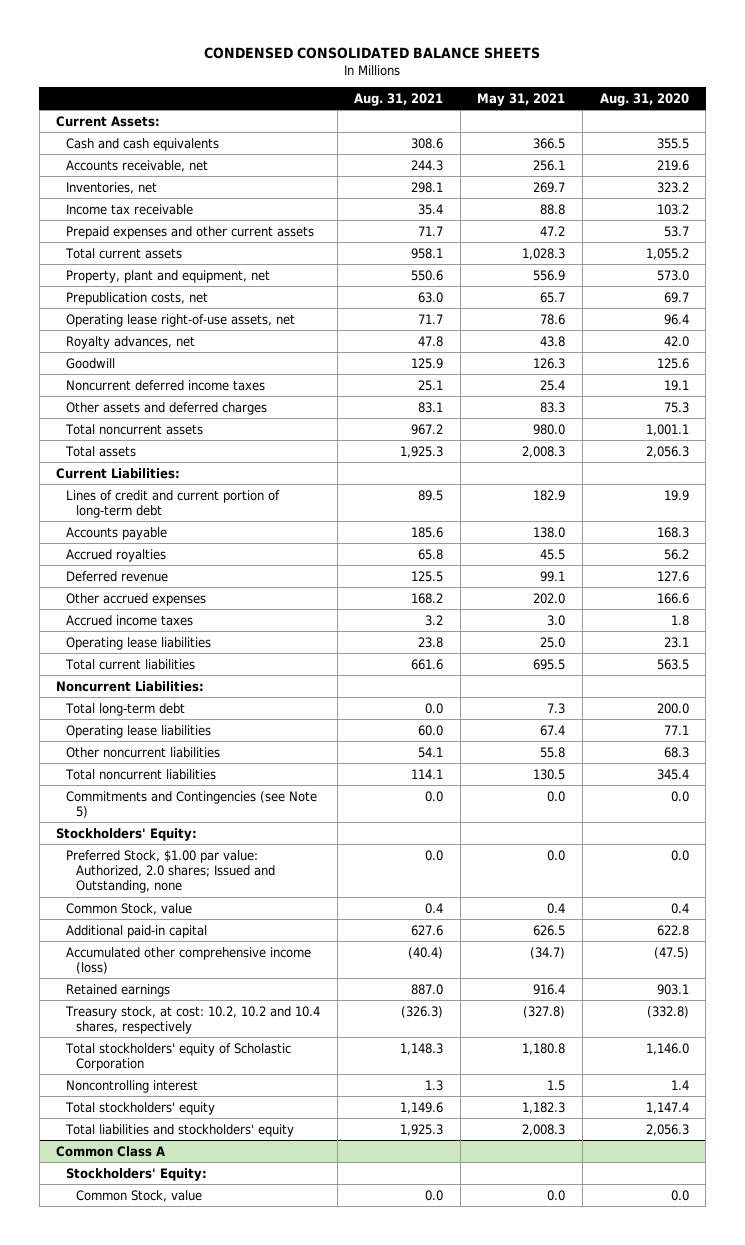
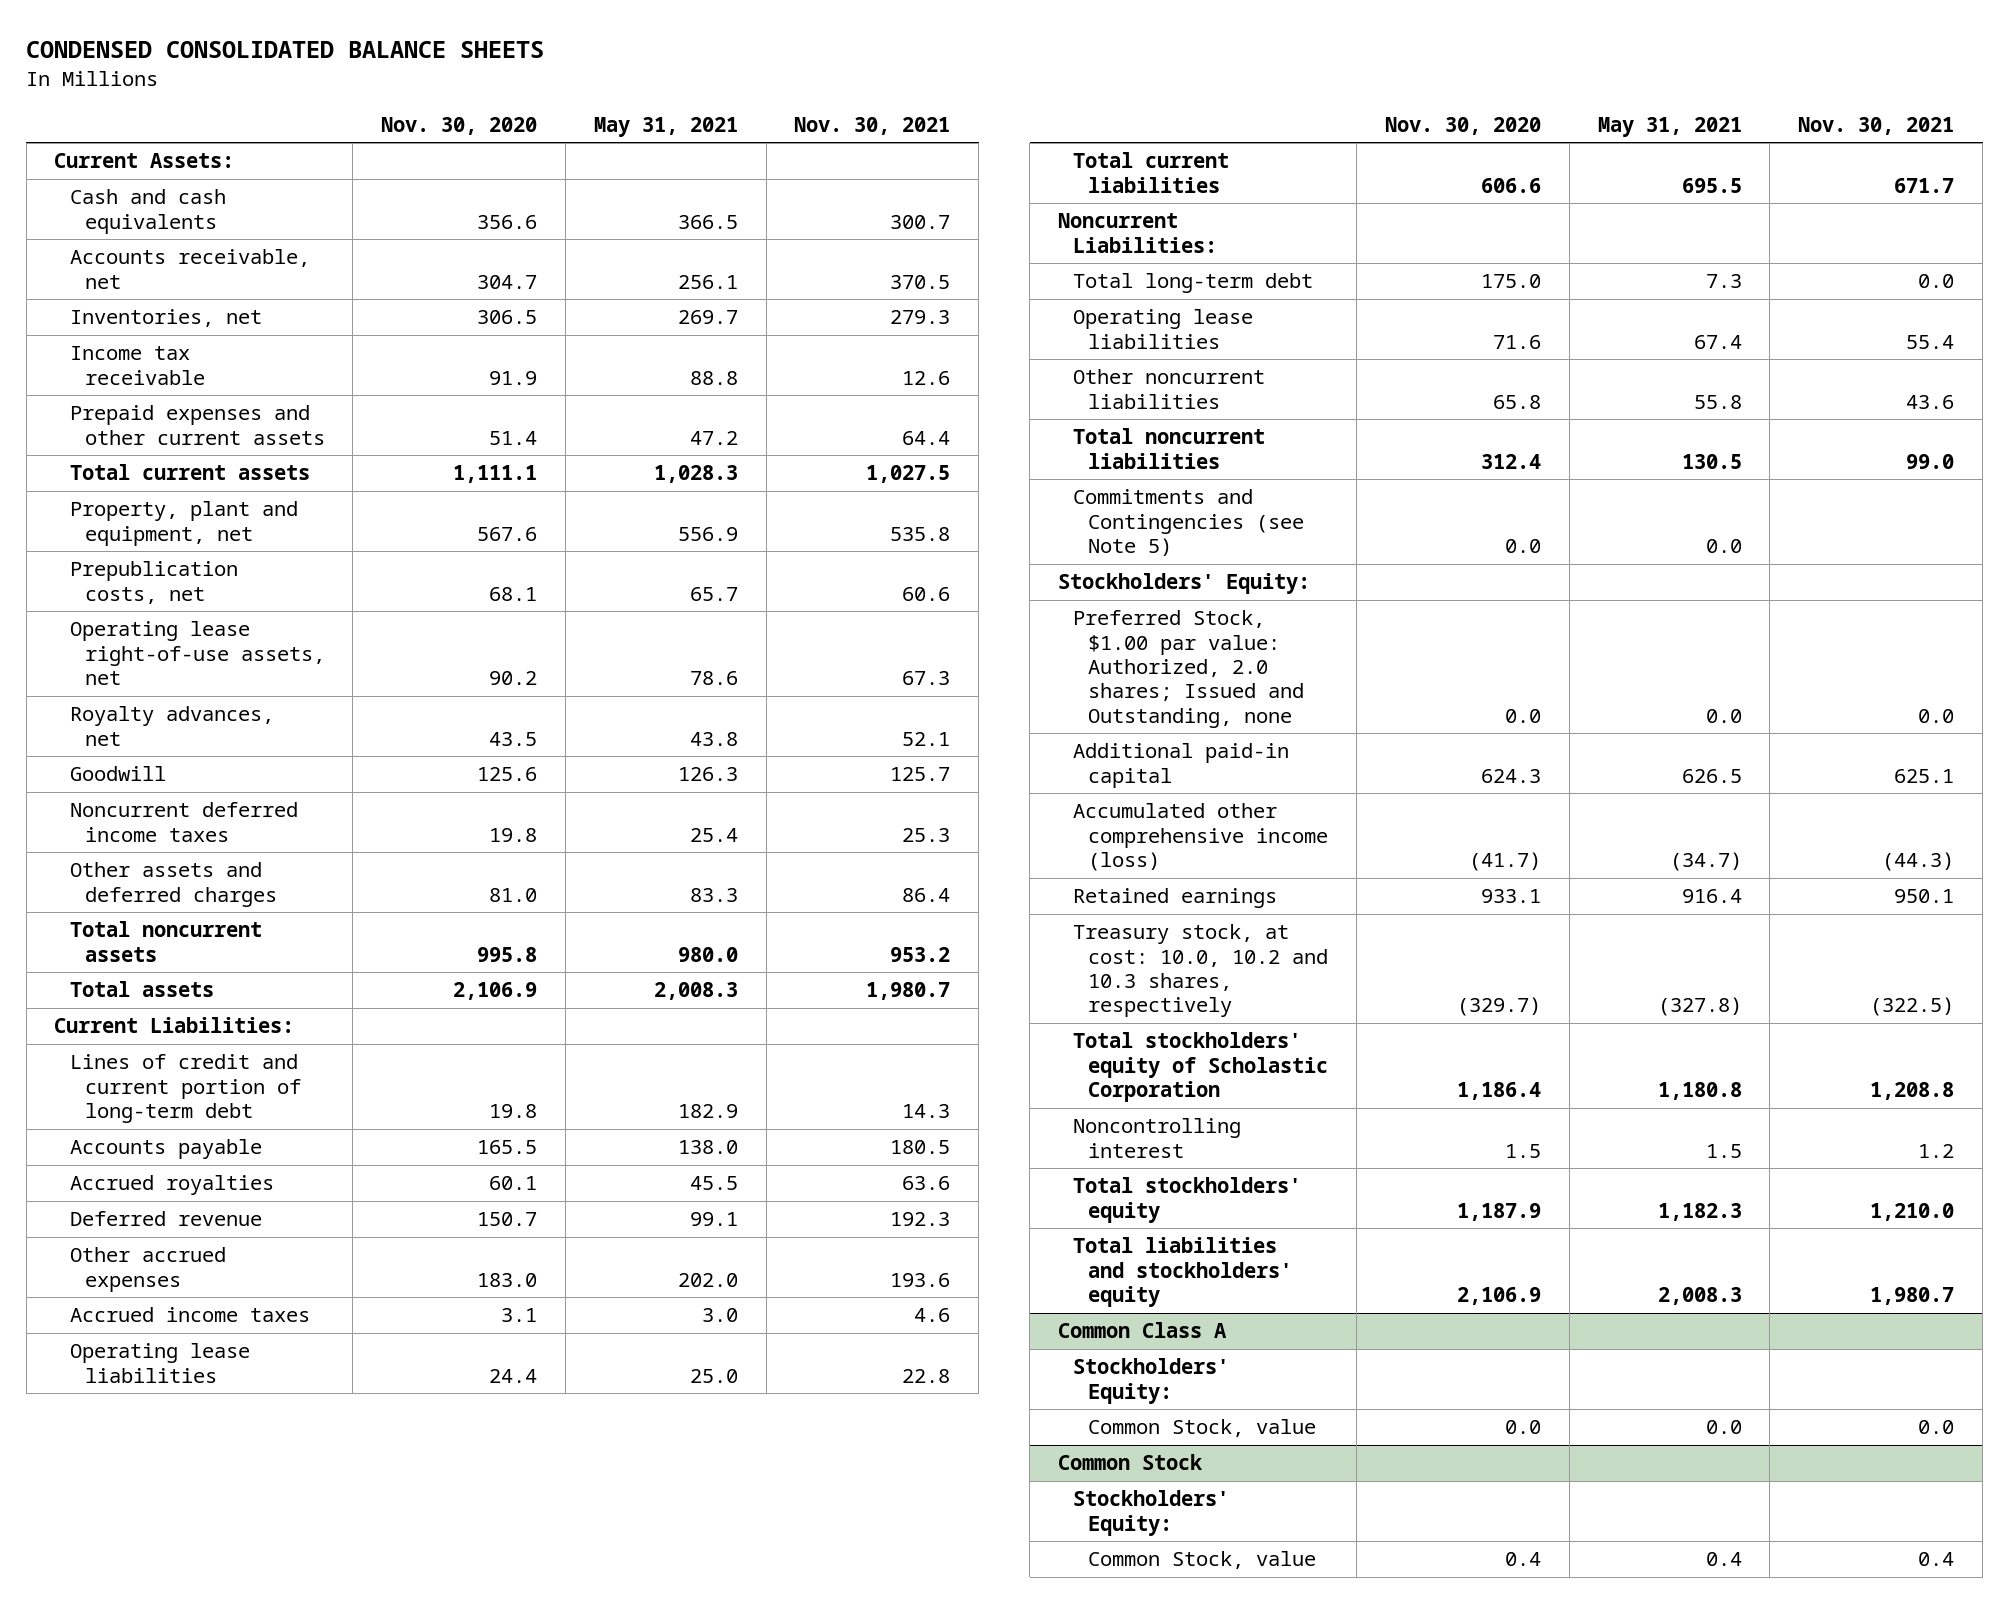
[354,92,444,106] Aug. 31, 2021 -> none
[599,92,689,106] Aug. 31, 2020 -> none
none -> [381,116,538,135] Nov. 30, 2020
none -> [794,116,951,135] Nov. 30, 2021
[65,902,192,915] Common Stock, value -> none
[64,1005,320,1034] Treasury stock, at cost: 10.2, 10.2 and 10.4 shares, respectively -> [1073,924,1329,1018] Treasury stock, at cost: 10.0, 10.2 and 10.3 shares, respectively
none -> [1058,1454,1203,1471] Common Stock
none -> [1073,1490,1230,1536] Stockholders' Equity:
none -> [1088,1551,1317,1570] Common Stock, value

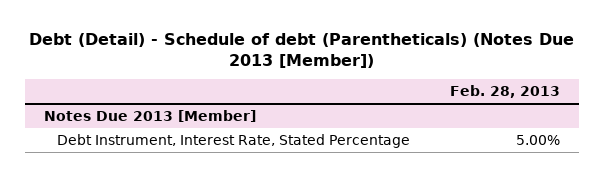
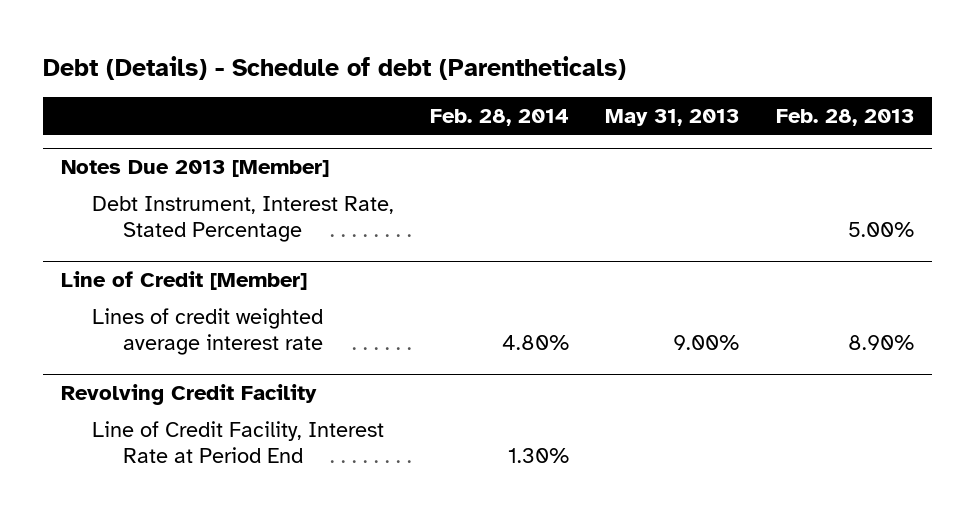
[28,33,574,69] Debt (Detail) - Schedule of debt (Parentheticals) (Notes Due 2013 [Member]) -> [42,55,626,80] Debt (Details) - Schedule of debt (Parentheticals)
none -> [430,109,570,127] Feb. 28, 2014
none -> [605,109,740,127] May 31, 2013
none -> [60,270,307,290] Line of Credit [Member]
none -> [91,307,323,355] Lines of credit weighted average interest rate
none -> [60,383,317,405] Revolving Credit Facility
none -> [91,420,384,463] Line of Credit Facility, Interest Rate at Period End

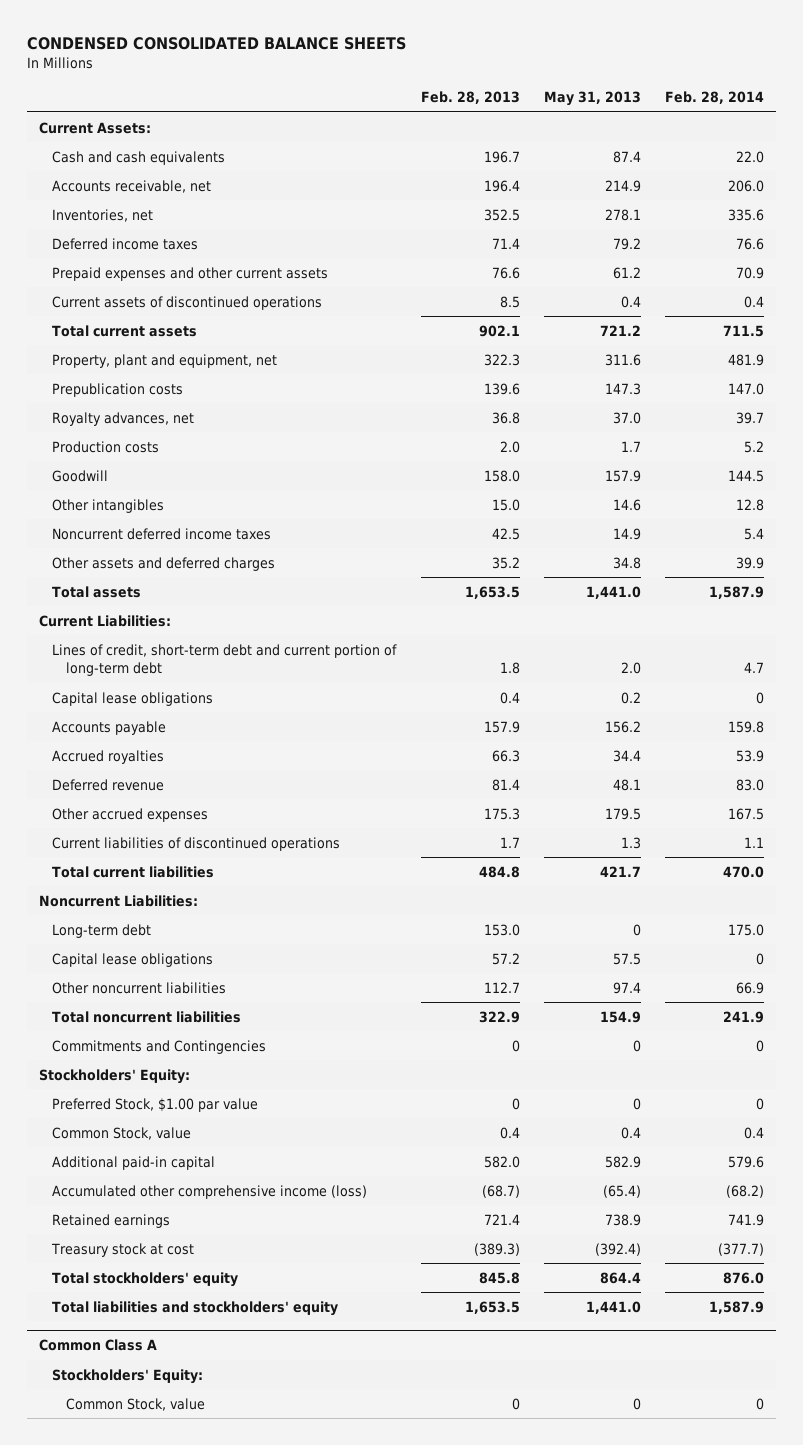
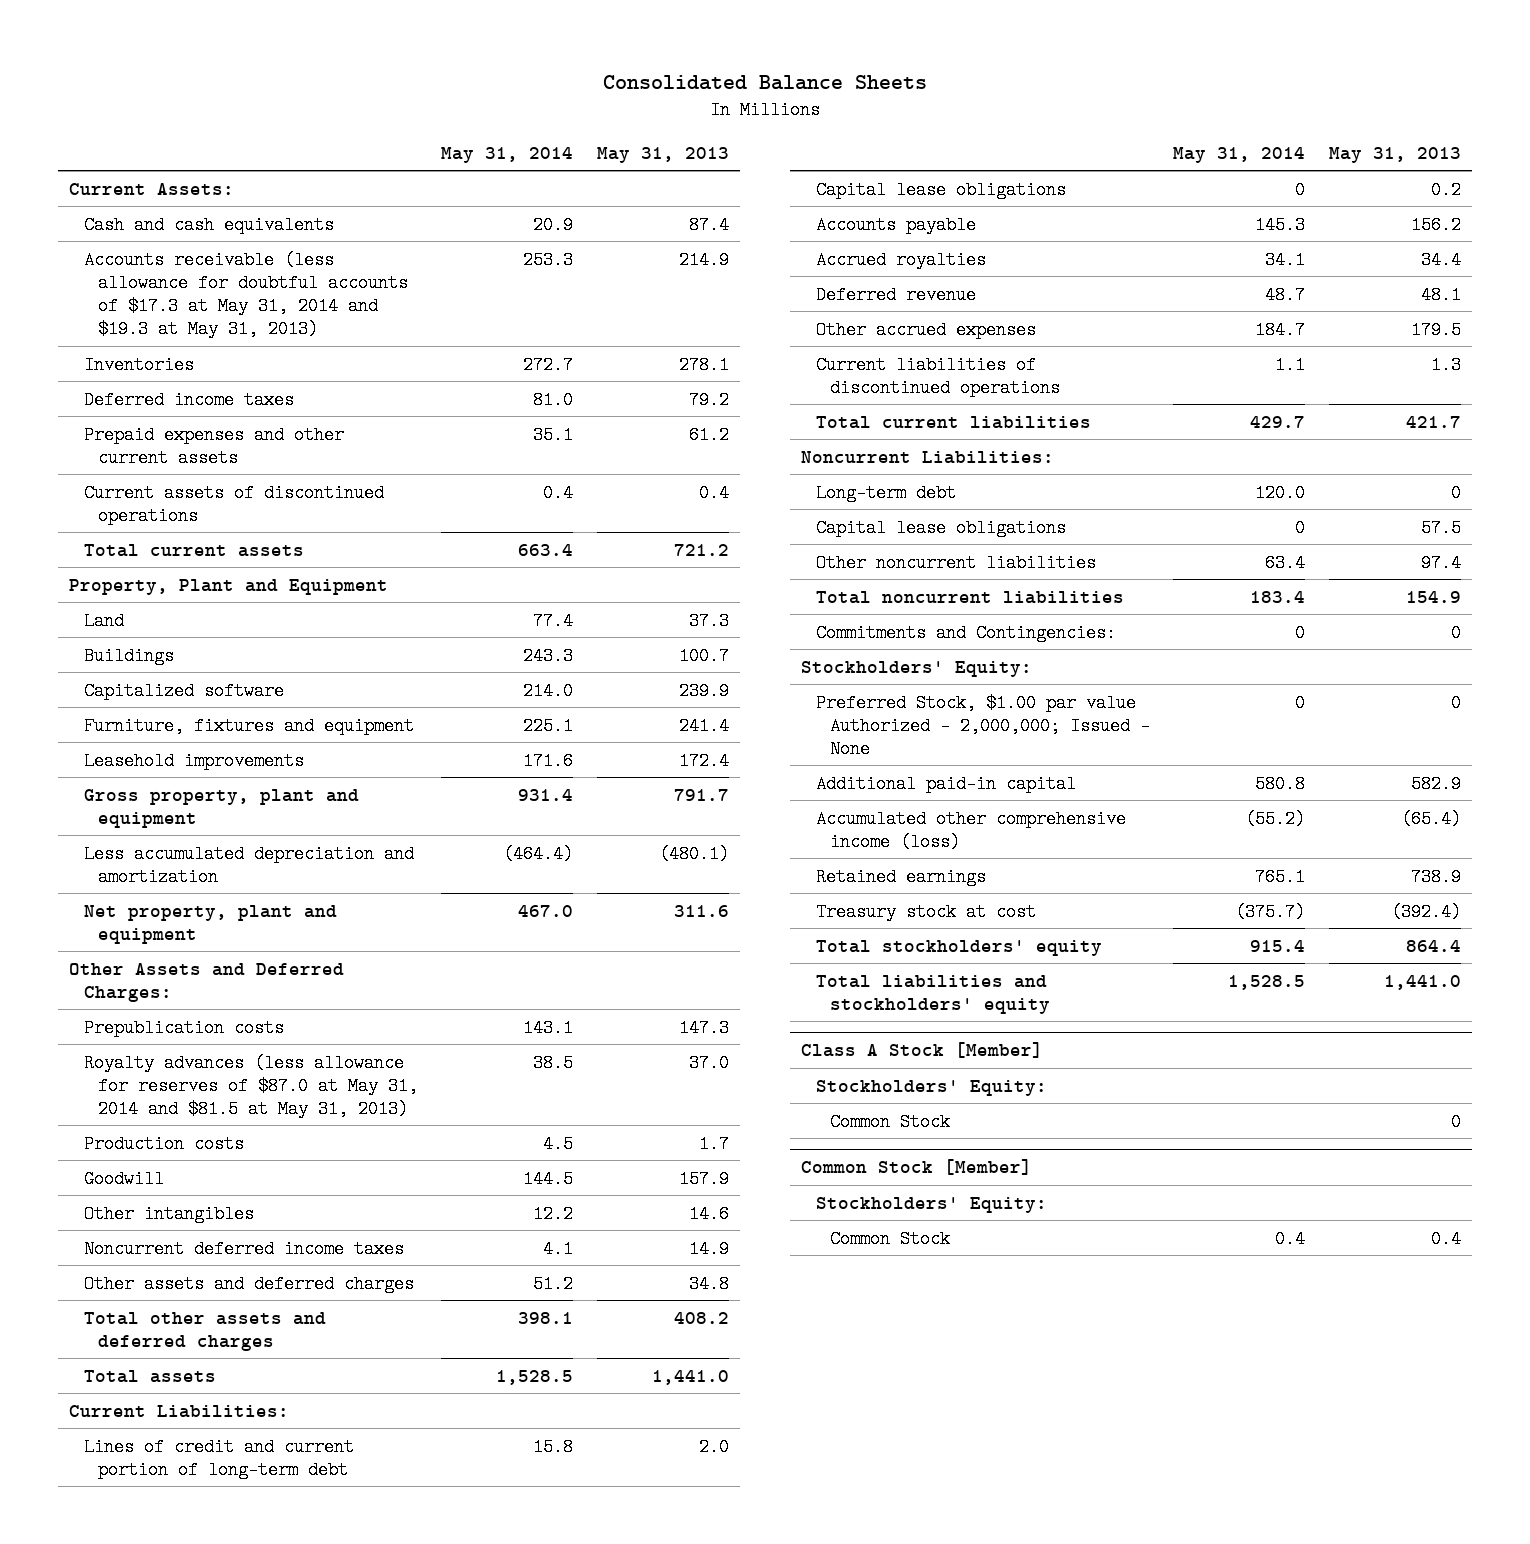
[27,37,407,51] CONDENSED CONSOLIDATED BALANCE SHEETS -> [602,74,927,90] Consolidated Balance Sheets
[420,90,520,104] Feb. 28, 2013 -> none
[664,90,764,104] Feb. 28, 2014 -> none
none -> [441,146,574,163] May 31, 2014
[52,179,212,193] Accounts receivable, net -> [83,250,408,339] Accounts receivable (less allowance for doubtful accounts of $17.3 at May 31, 2014 and $19.3 at May 31, 2013)
[52,208,154,222] Inventories, net -> [83,355,194,374] Inventories
none -> [69,578,389,595] Property, Plant and Equipment
none -> [83,611,124,630] Land
none -> [83,646,174,665] Buildings
none -> [83,681,284,700] Capitalized software
none -> [83,716,414,735] Furniture, fixtures and equipment
none -> [83,751,304,770] Leasehold improvements
none -> [83,788,359,828] Gross property, plant and equipment
none -> [83,844,414,886] Less accumulated depreciation and amortization
[52,353,278,368] Property, plant and equipment, net -> [83,904,337,944] Net property, plant and equipment
none -> [69,962,345,1002] Other Assets and Deferred Charges:
[52,411,195,426] Royalty advances, net -> [83,1053,418,1118] Royalty advances (less allowance for reserves of $87.0 at May 31, 2014 and $81.5 at May 31, 2013)
none -> [83,1311,326,1351] Total other assets and deferred charges
[52,643,398,677] Lines of credit, short-term debt and current portion of long-term debt -> [83,1437,354,1479] Lines of credit and current portion of long-term debt
[52,1039,267,1054] Commitments and Contingencies -> [815,623,1116,642] Commitments and Contingencies:
[52,1126,192,1140] Common Stock, value -> none
[52,1097,259,1112] Preferred Stock, $1.00 par value -> [815,693,1150,758] Preferred Stock, $1.00 par value Authorized - 2,000,000; Issued - None
[39,1338,158,1351] Common Class A -> none
none -> [801,1042,1044,1059] Class A Stock [Member]
[65,1397,205,1411] Common Stock, value -> [829,1112,950,1131] Common Stock
none -> [801,1159,1033,1176] Common Stock [Member]
none -> [815,1196,1047,1213] Stockholders' Equity:
none -> [829,1229,950,1248] Common Stock

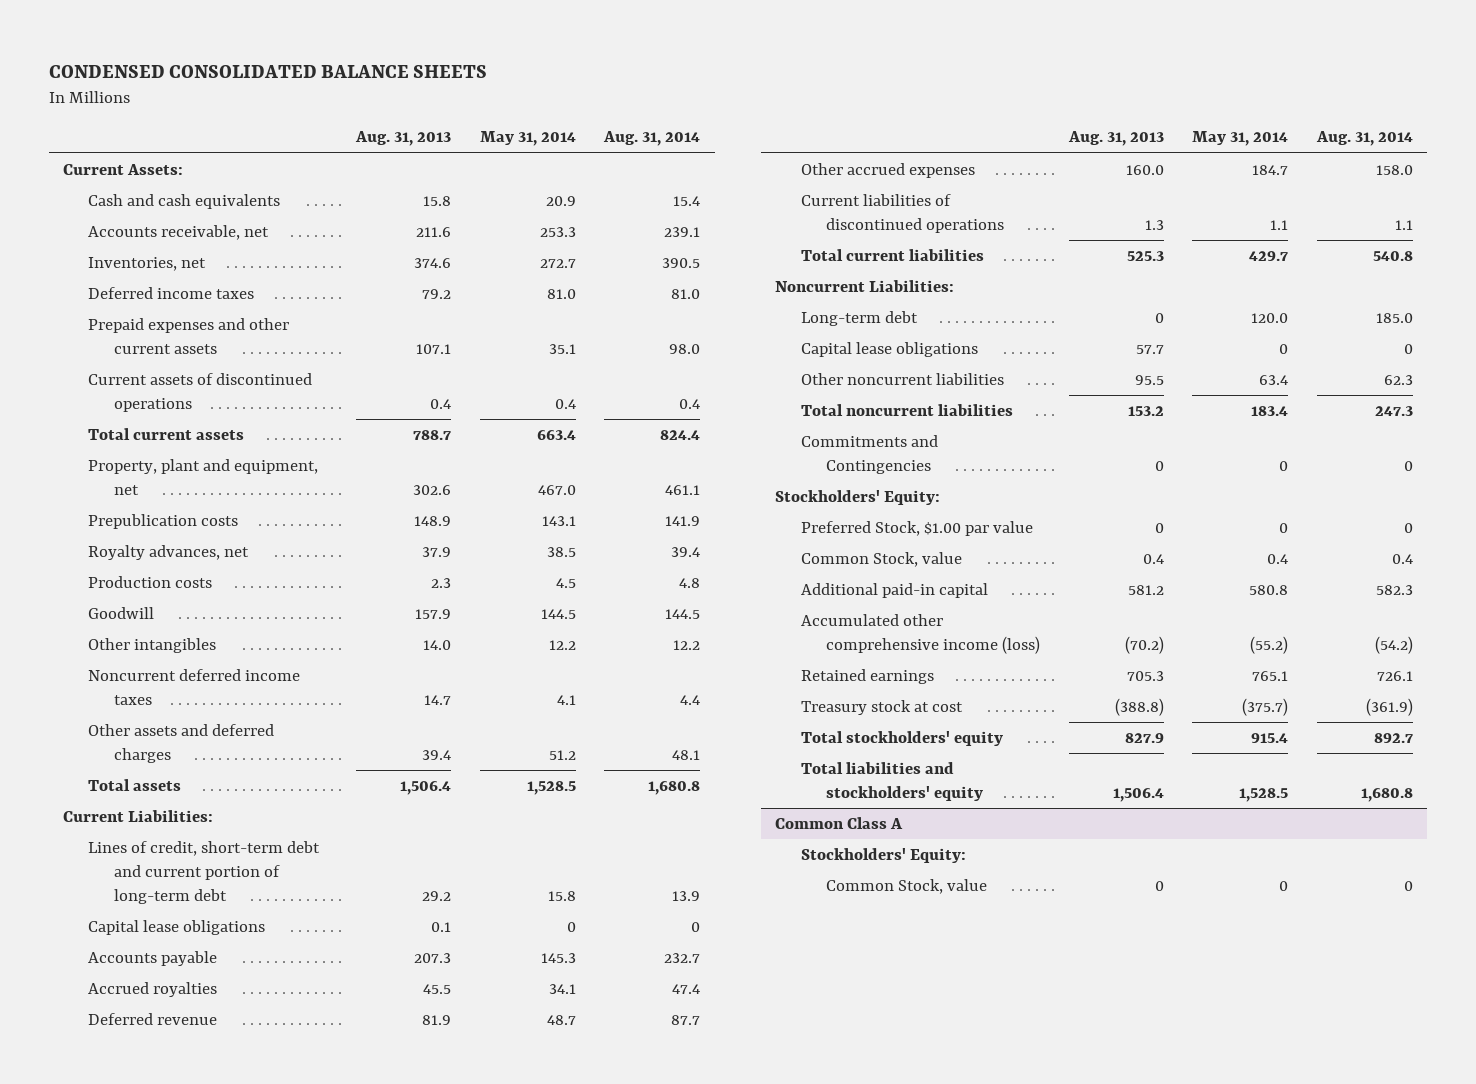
[602,74,927,90] Consolidated Balance Sheets -> [48,64,487,78] CONDENSED CONSOLIDATED BALANCE SHEETS
[596,146,729,163] May 31, 2013 -> none
none -> [355,131,452,147] Aug. 31, 2013
none -> [603,131,701,147] Aug. 31, 2014
[83,250,408,339] Accounts receivable (less allowance for doubtful accounts of $17.3 at May 31, 2014 and $19.3 at May 31, 2013) -> [88,225,270,241] Accounts receivable, net
[83,355,194,374] Inventories -> [88,257,207,272] Inventories, net
[69,578,389,595] Property, Plant and Equipment -> none
[83,611,124,630] Land -> none
[83,646,174,665] Buildings -> none
[83,681,284,700] Capitalized software -> none
[83,716,414,735] Furniture, fixtures and equipment -> none
[83,751,304,770] Leasehold improvements -> none
[83,788,359,828] Gross property, plant and equipment -> none
[83,844,414,886] Less accumulated depreciation and amortization -> none
[69,962,345,1002] Other Assets and Deferred Charges: -> none
[83,904,337,944] Net property, plant and equipment -> [88,459,319,495] Property, plant and equipment, net
[83,1053,418,1118] Royalty advances (less allowance for reserves of $87.0 at May 31, 2014 and $81.5 at May 31, 2013) -> [88,545,250,561] Royalty advances, net
[83,1311,326,1351] Total other assets and deferred charges -> none
[83,1437,354,1479] Lines of credit and current portion of long-term debt -> [88,841,321,904] Lines of credit, short-term debt and current portion of long-term debt
[815,623,1116,642] Commitments and Contingencies: -> [800,435,938,474] Commitments and Contingencies
[815,693,1150,758] Preferred Stock, $1.00 par value Authorized - 2,000,000; Issued - None -> [800,521,1033,537] Preferred Stock, $1.00 par value
none -> [800,552,962,568] Common Stock, value
[801,1042,1044,1059] Class A Stock [Member] -> none
[815,1079,1047,1096] Stockholders' Equity: -> none
[829,1112,950,1131] Common Stock -> none
[801,1159,1033,1176] Common Stock [Member] -> none
none -> [775,817,904,830] Common Class A
[829,1229,950,1248] Common Stock -> [826,879,988,895] Common Stock, value
[1275,1229,1306,1248] 0.4 -> [1279,881,1289,892] 0

